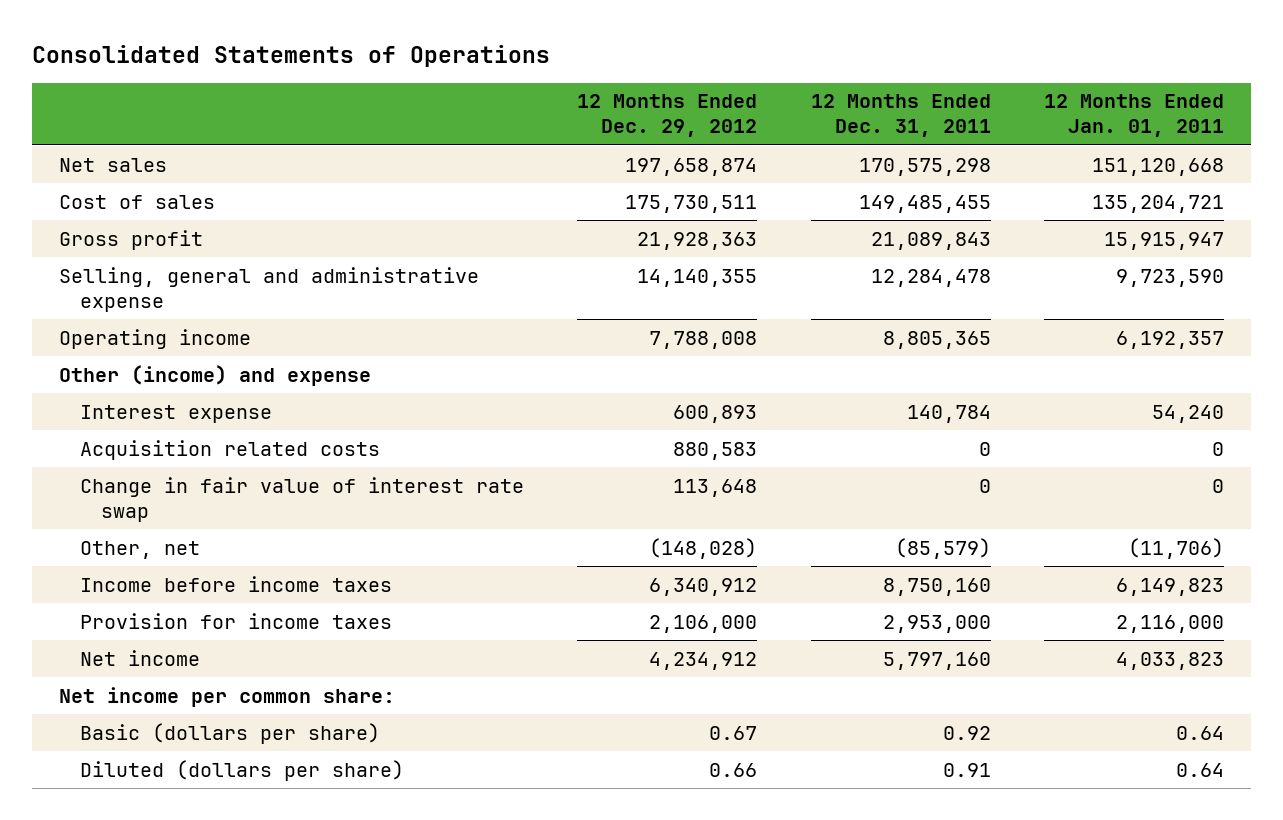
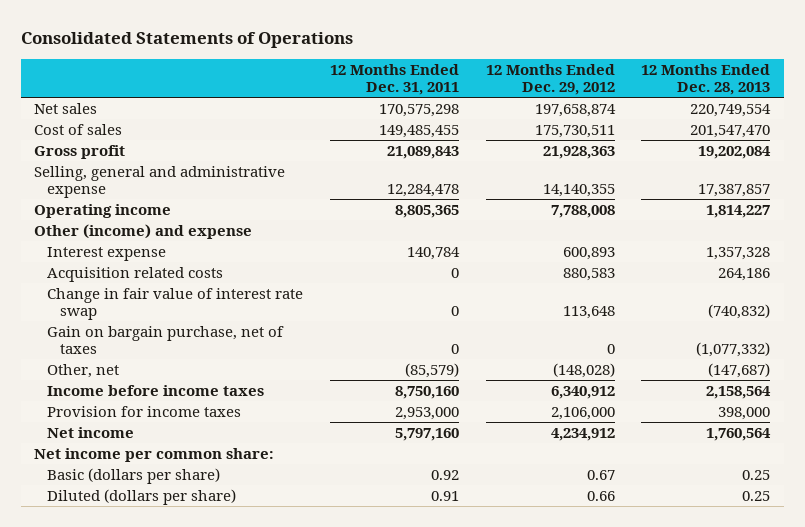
[1044,94,1225,138] 12 Months Ended Jan. 01, 2011 -> none
none -> [641,63,771,96] 12 Months Ended Dec. 28, 2013
none -> [47,325,285,355] Gain on bargain purchase, net of taxes

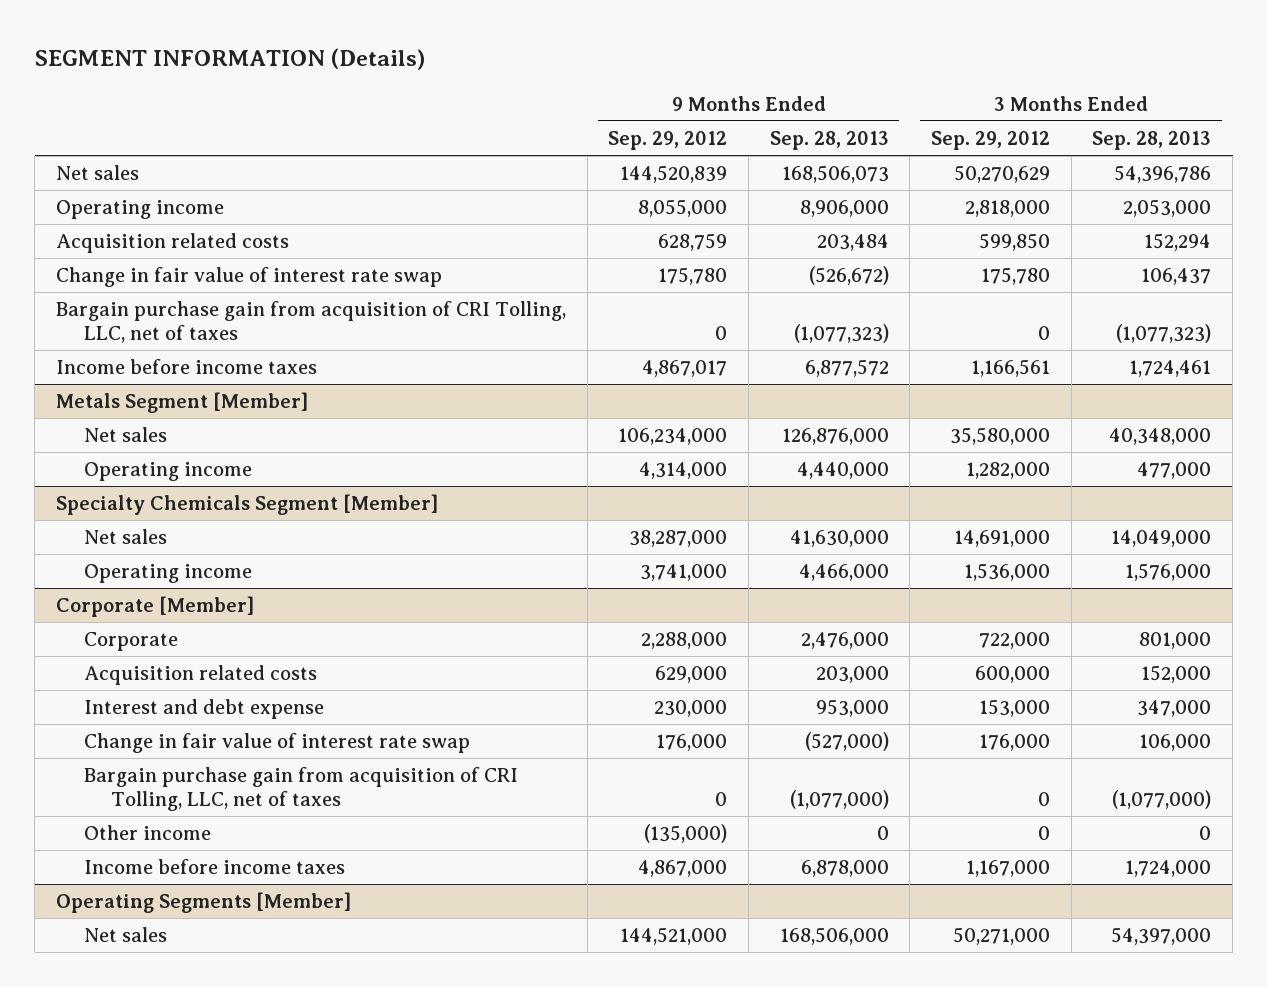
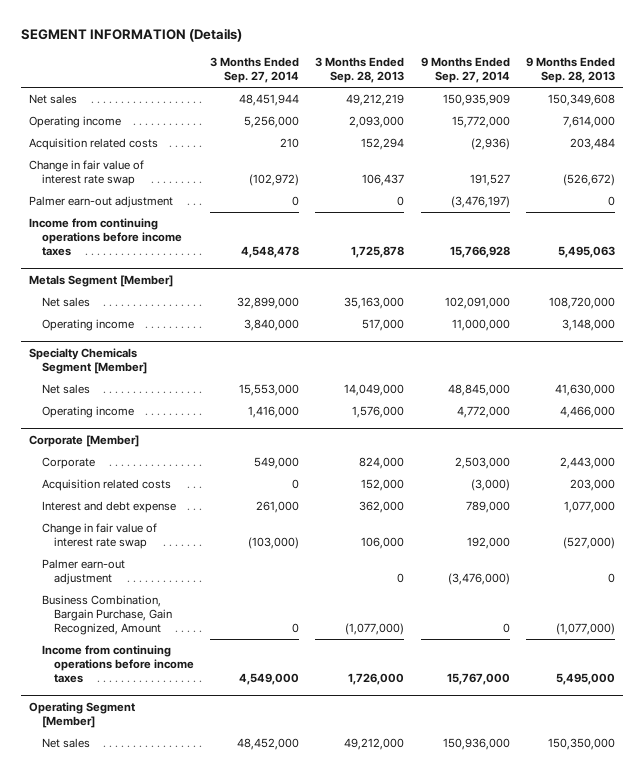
[608,131,728,151] Sep. 29, 2012 -> none
[931,131,1051,151] Sep. 29, 2012 -> none
none -> [210,57,300,84] 3 Months Ended Sep. 27, 2014
none -> [420,57,510,84] 9 Months Ended Sep. 27, 2014
[781,165,889,184] 168,506,073 -> [547,94,615,107] 150,349,608
[1114,165,1212,184] 54,396,786 -> [346,94,405,107] 49,212,219
[799,200,889,218] 8,906,000 -> [562,116,615,129] 7,614,000
[1123,199,1212,218] 2,053,000 -> [349,116,405,129] 2,093,000
[56,301,567,344] Bargain purchase gain from acquisition of CRI Tolling, LLC, net of taxes -> none
none -> [29,196,174,209] Palmer earn-out adjustment
[56,359,318,375] Income before income taxes -> [29,218,182,257] Income from continuing operations before income taxes
[804,359,889,378] 6,877,572 -> [557,246,615,259] 5,495,063
[1129,360,1212,378] 1,724,461 -> [351,246,405,259] 1,725,878
[781,428,889,446] 126,876,000 -> [548,297,615,310] 108,720,000
[1109,428,1212,446] 40,348,000 -> [344,297,405,310] 35,163,000
[796,462,889,480] 4,440,000 -> [561,319,615,332] 3,148,000
[1137,462,1212,480] 477,000 -> [362,319,405,332] 517,000
[800,632,889,650] 2,476,000 -> [559,457,615,470] 2,443,000
[1139,632,1212,650] 801,000 -> [359,457,405,470] 824,000
[815,699,889,718] 953,000 -> [563,501,615,514] 1,077,000
[1137,700,1212,718] 347,000 -> [359,501,405,514] 362,000
[83,825,211,841] Other income -> none
none -> [41,559,125,586] Palmer earn-out adjustment
[83,767,518,812] Bargain purchase gain from acquisition of CRI Tolling, LLC, net of taxes -> [41,595,173,636] Business Combination, Bargain Purchase, Gain Recognized, Amount
[83,859,345,875] Income before income taxes -> [41,645,195,684] Income from continuing operations before income taxes
[800,860,889,878] 6,878,000 -> [555,673,615,686] 5,495,000
[1125,860,1212,878] 1,724,000 -> [348,673,405,686] 1,726,000
[56,892,352,914] Operating Segments [Member] -> [29,702,136,729] Operating Segment [Member]
[779,927,889,946] 168,506,000 -> [547,738,615,751] 150,350,000
[1111,927,1212,946] 54,397,000 -> [344,738,405,751] 49,212,000

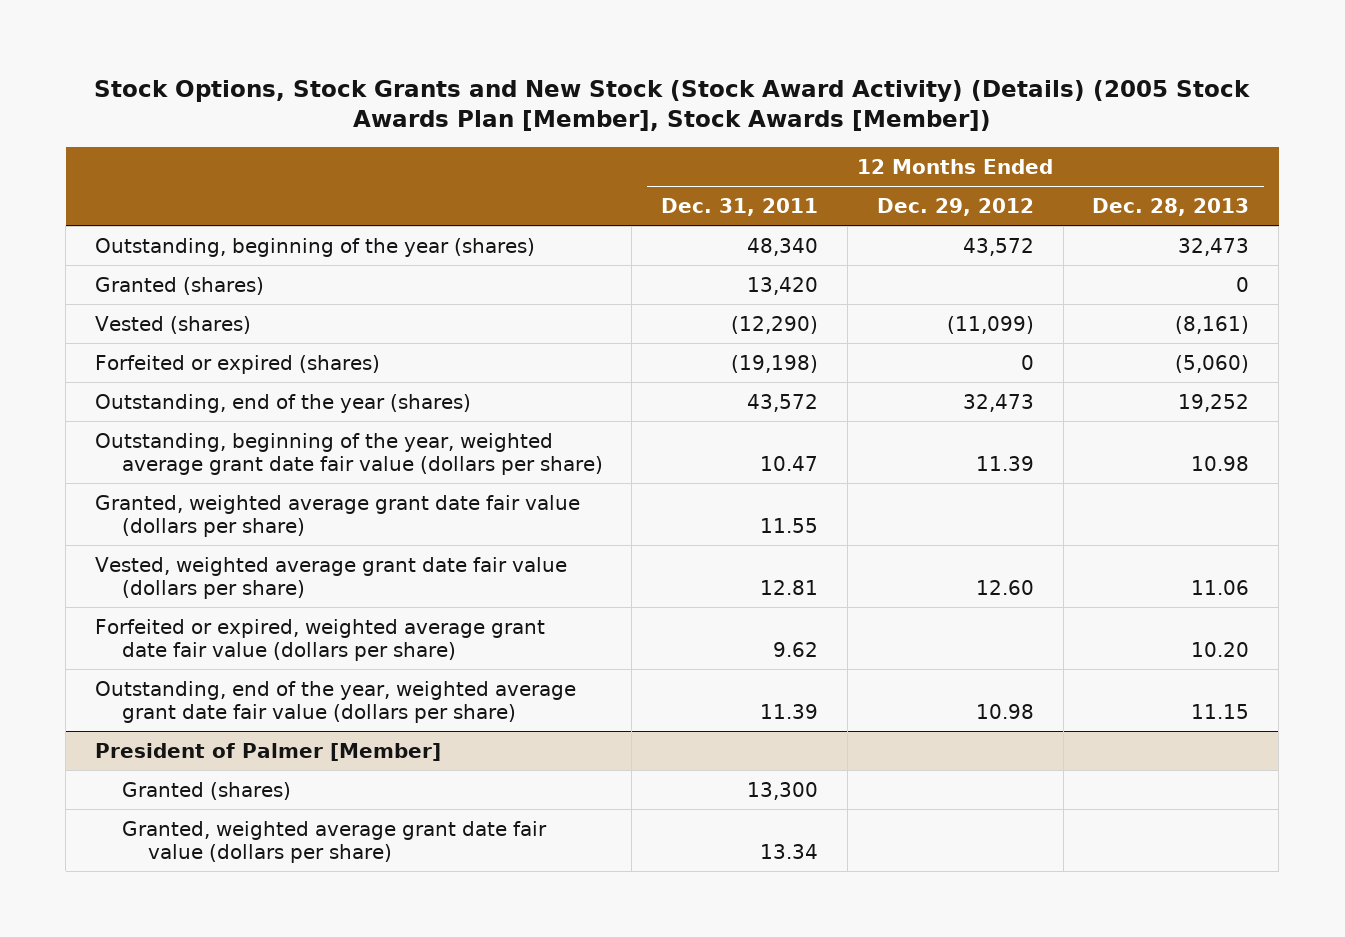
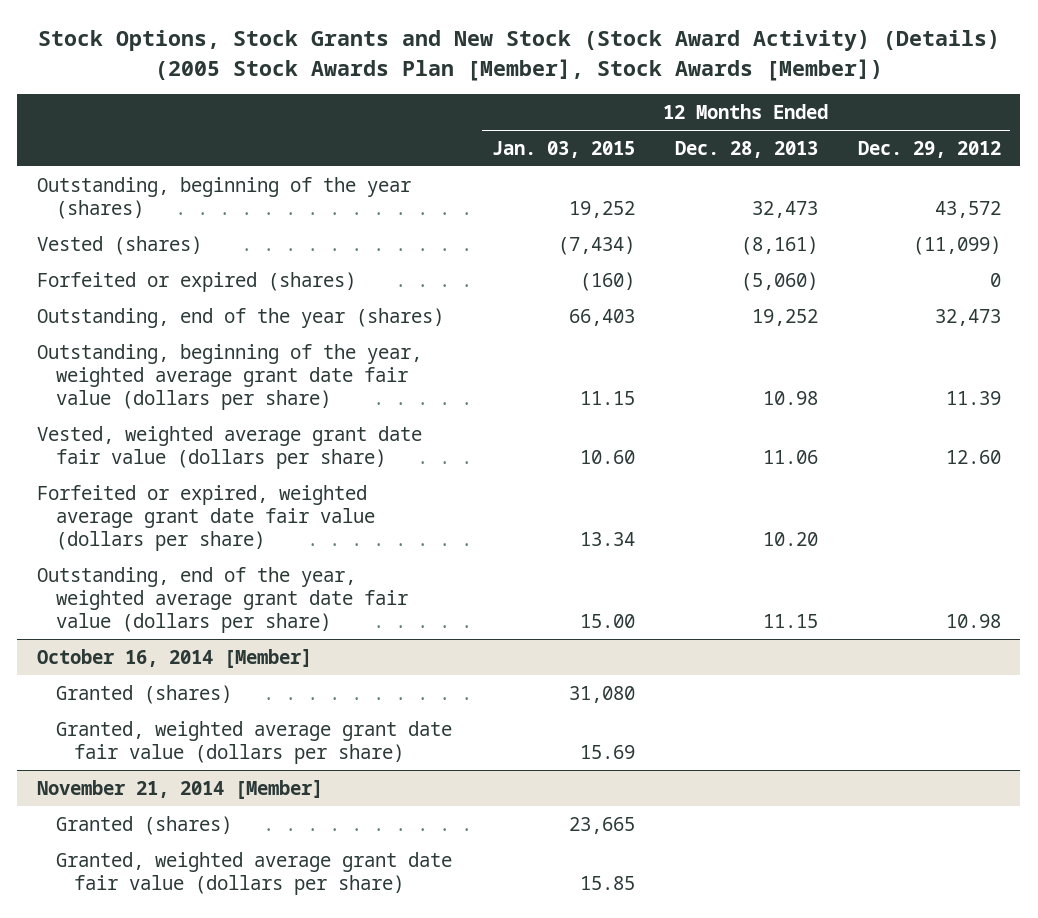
[661,197,819,216] Dec. 31, 2011 -> none
none -> [491,140,635,158] Jan. 03, 2015
[95,276,265,295] Granted (shares) -> none
[95,494,581,537] Granted, weighted average grant date fair value (dollars per share) -> none
[95,742,442,761] President of Palmer [Member] -> none
none -> [37,648,313,668] October 16, 2014 [Member]
none -> [37,779,324,799] November 21, 2014 [Member]
none -> [55,815,232,835] Granted (shares)
none -> [55,851,452,895] Granted, weighted average grant date fair value (dollars per share)

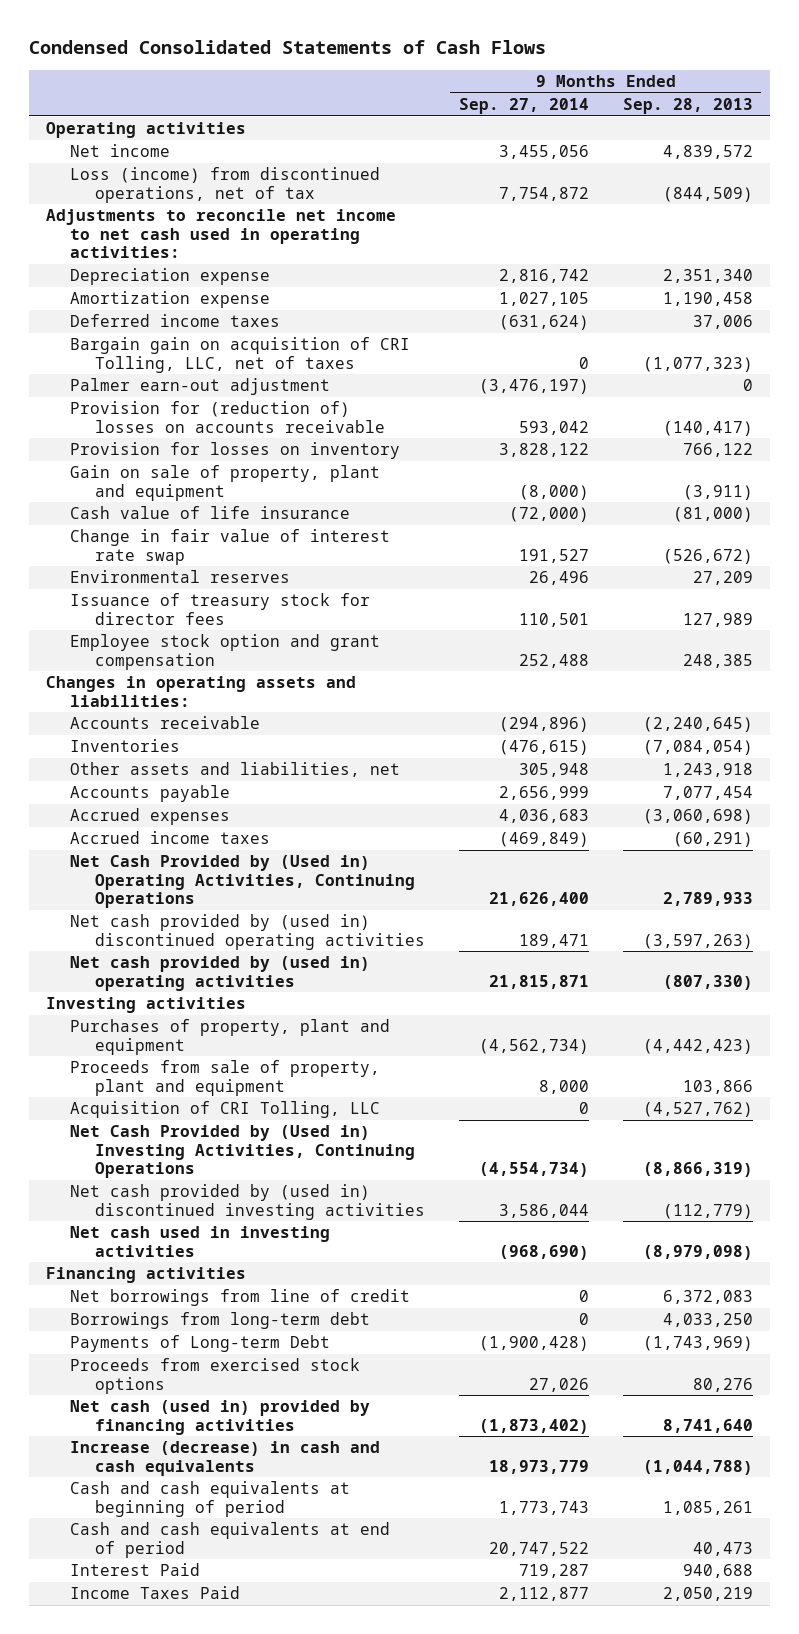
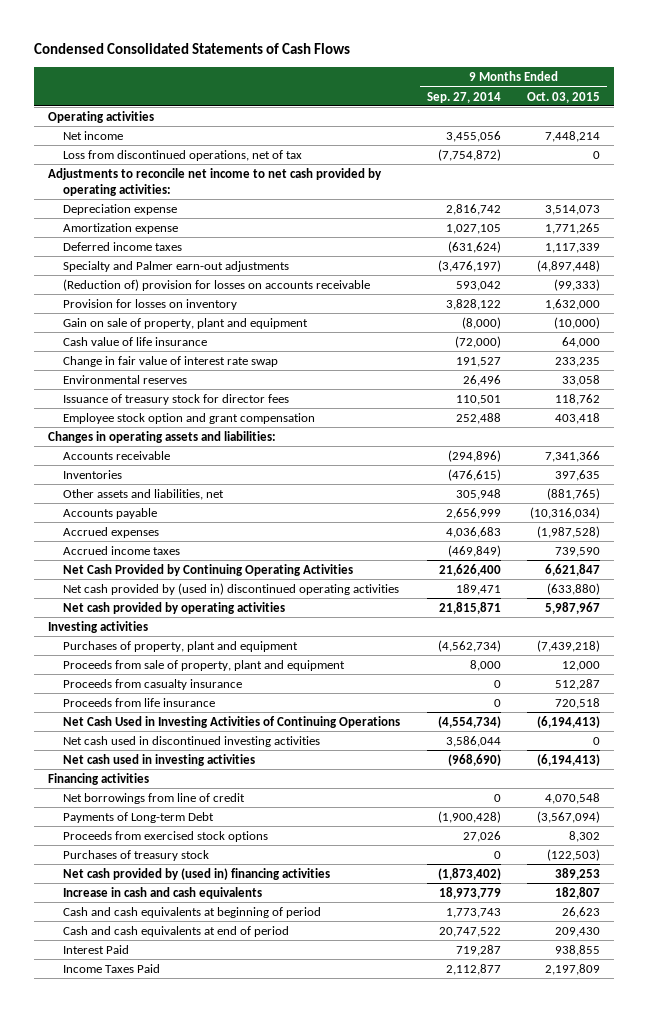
[622,98,753,115] Sep. 28, 2013 -> none
none -> [527,91,601,103] Oct. 03, 2015
[70,167,381,203] Loss (income) from discontinued operations, net of tax -> [62,149,302,161] Loss from discontinued operations, net of tax
[498,186,589,201] 7,754,872 -> [437,148,501,161] (7,754,872)
[46,209,397,259] Adjustments to reconcile net income to net cash used in operating activities: -> [47,167,382,196] Adjustments to reconcile net income to net cash provided by operating activities:
[70,337,411,373] Bargain gain on acquisition of CRI Tolling, LLC, net of taxes -> none
[70,378,331,396] Palmer earn-out adjustment -> [62,260,289,272] Specialty and Palmer earn-out adjustments
[70,401,385,433] Provision for (reduction of) losses on accounts receivable -> [62,278,370,291] (Reduction of) provision for losses on accounts receivable
[70,855,415,909] Net Cash Provided by (Used in) Operating Activities, Continuing Operations -> [62,563,353,576] Net Cash Provided by Continuing Operating Activities
[70,956,371,991] Net cash provided by (used in) operating activities -> [62,601,285,614] Net cash provided by operating activities
[70,1101,381,1119] Acquisition of CRI Tolling, LLC -> none
none -> [62,678,242,690] Proceeds from casualty insurance
none -> [62,697,215,707] Proceeds from life insurance
[70,1125,415,1179] Net Cash Provided by (Used in) Investing Activities, Continuing Operations -> [62,715,400,728] Net Cash Used in Investing Activities of Continuing Operations
[70,1184,425,1220] Net cash provided by (used in) discontinued investing activities -> [62,735,320,747] Net cash used in discontinued investing activities
[70,1312,371,1330] Borrowings from long-term debt -> none
none -> [62,849,209,861] Purchases of treasury stock
[70,1400,371,1435] Net cash (used in) provided by financing activities -> [62,867,330,880] Net cash provided by (used in) financing activities
[70,1441,381,1476] Increase (decrease) in cash and cash equivalents -> [62,886,262,899] Increase in cash and cash equivalents

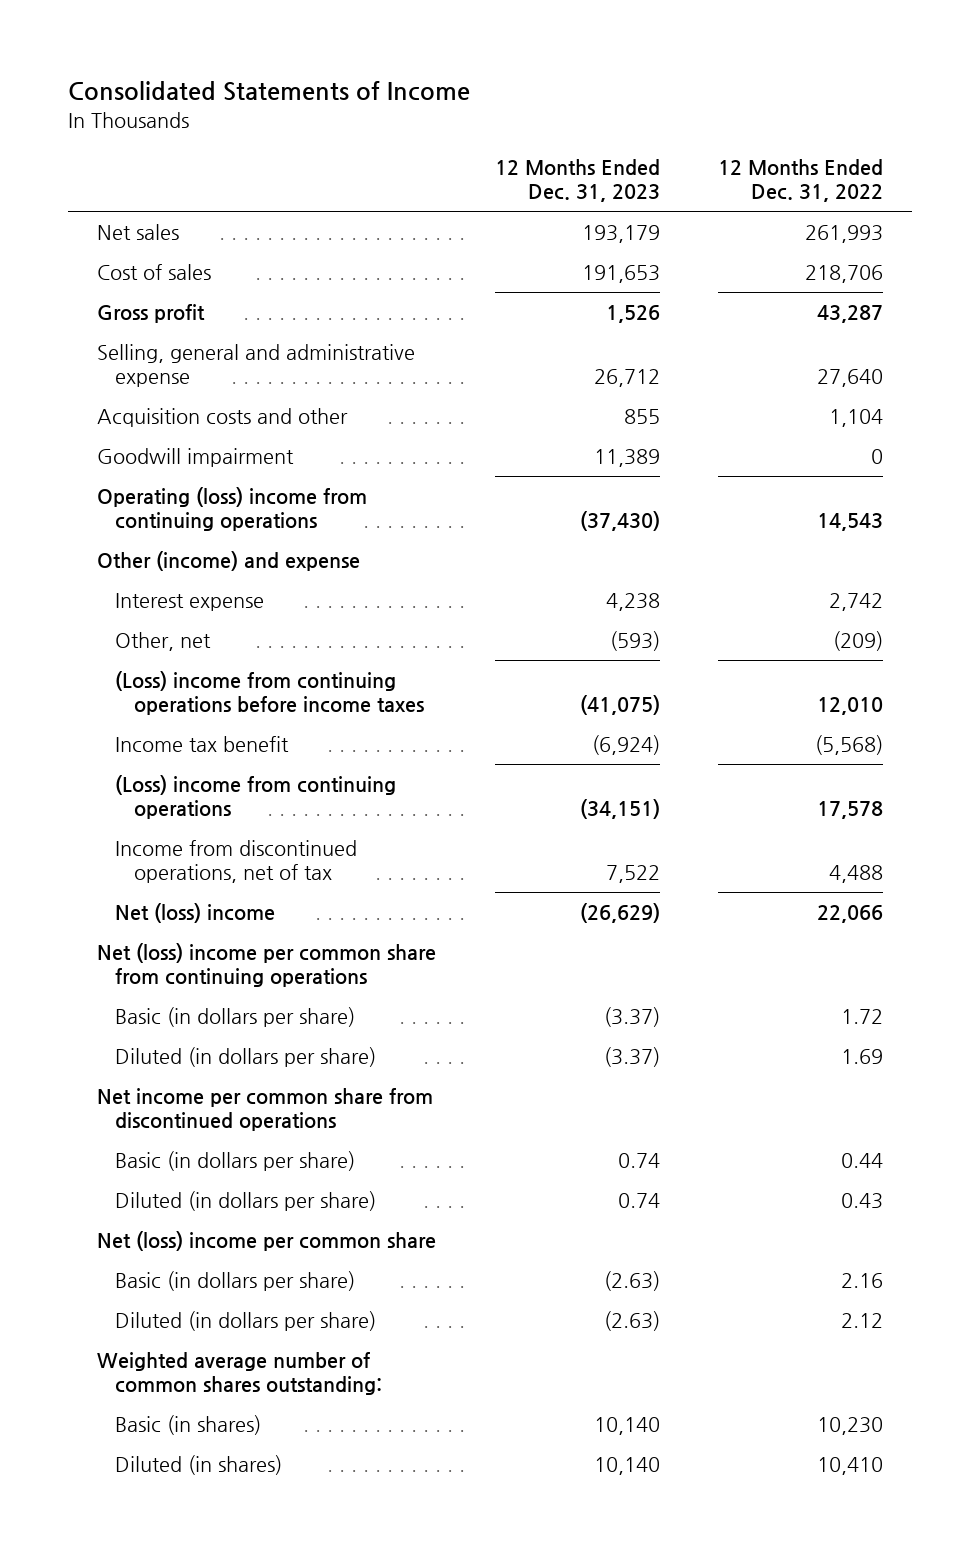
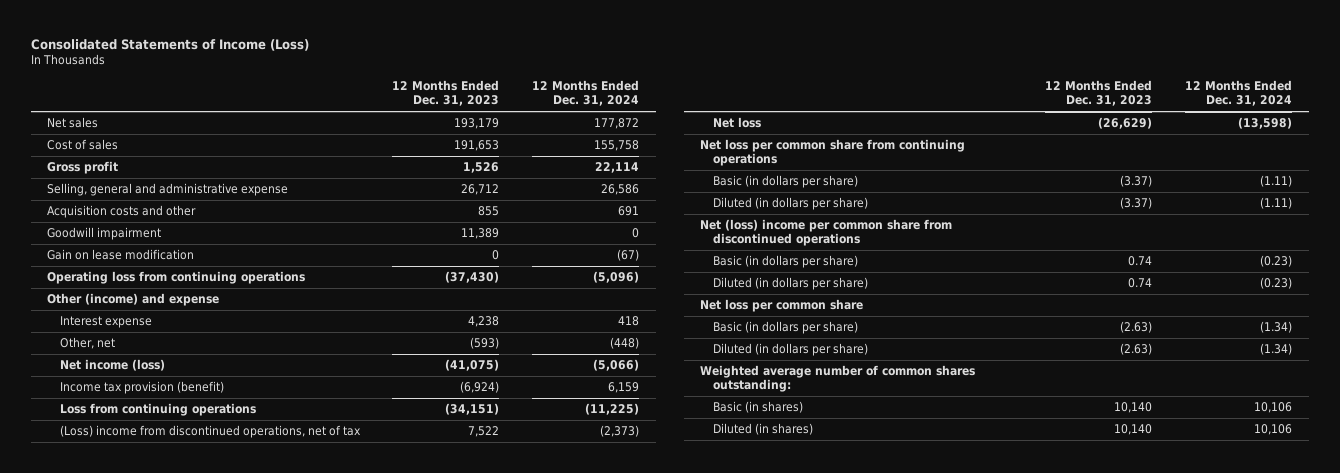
[68,81,471,102] Consolidated Statements of Income -> [30,38,309,51] Consolidated Statements of Income (Loss)
[718,158,884,203] 12 Months Ended Dec. 31, 2022 -> none
none -> [532,80,640,107] 12 Months Ended Dec. 31, 2024
none -> [47,249,195,261] Gain on lease modification
[97,486,368,532] Operating (loss) income from continuing operations -> [47,271,306,285] Operating loss from continuing operations
[115,670,424,716] (Loss) income from continuing operations before income taxes -> [59,359,165,372] Net income (loss)
[115,735,290,752] Income tax benefit -> [59,381,224,395] Income tax provision (benefit)
[115,774,397,820] (Loss) income from continuing operations -> [59,403,256,417] Loss from continuing operations
[115,839,358,884] Income from discontinued operations, net of tax -> [59,425,361,439] (Loss) income from discontinued operations, net of tax
[115,902,276,923] Net (loss) income -> [712,117,761,129] Net loss
[97,942,437,988] Net (loss) income per common share from continuing operations -> [700,139,966,167] Net loss per common share from continuing operations
[97,1087,434,1132] Net income per common share from discontinued operations -> [700,219,953,247] Net (loss) income per common share from discontinued operations
[97,1230,437,1251] Net (loss) income per common share -> [700,299,864,313] Net loss per common share

